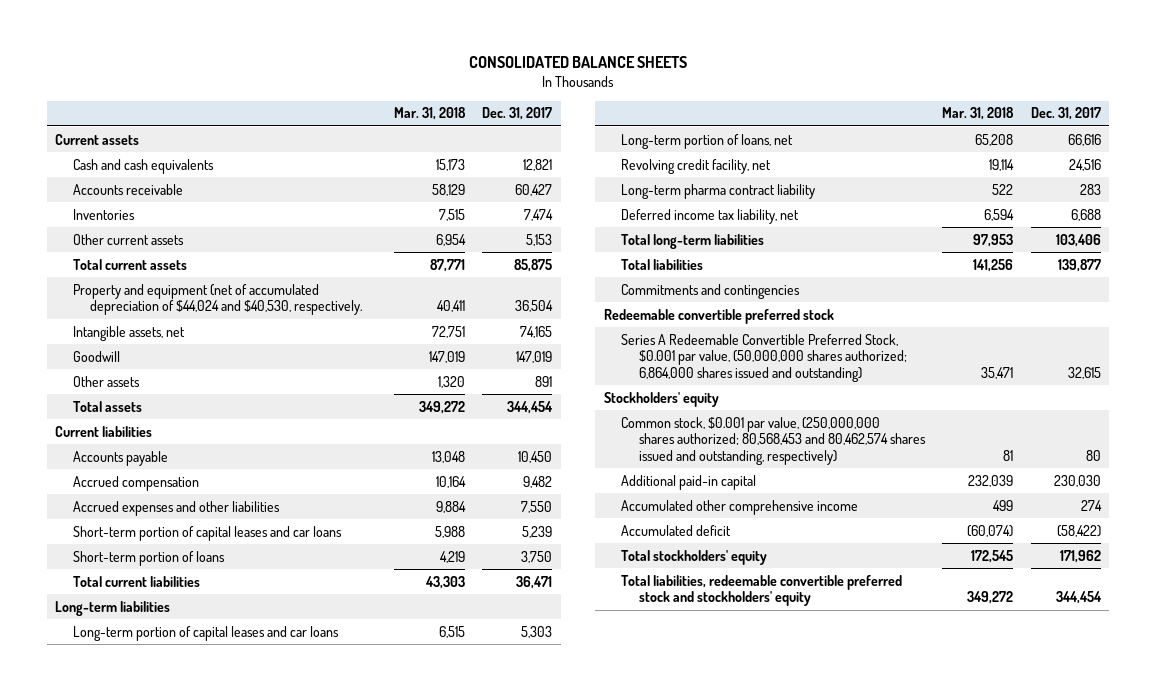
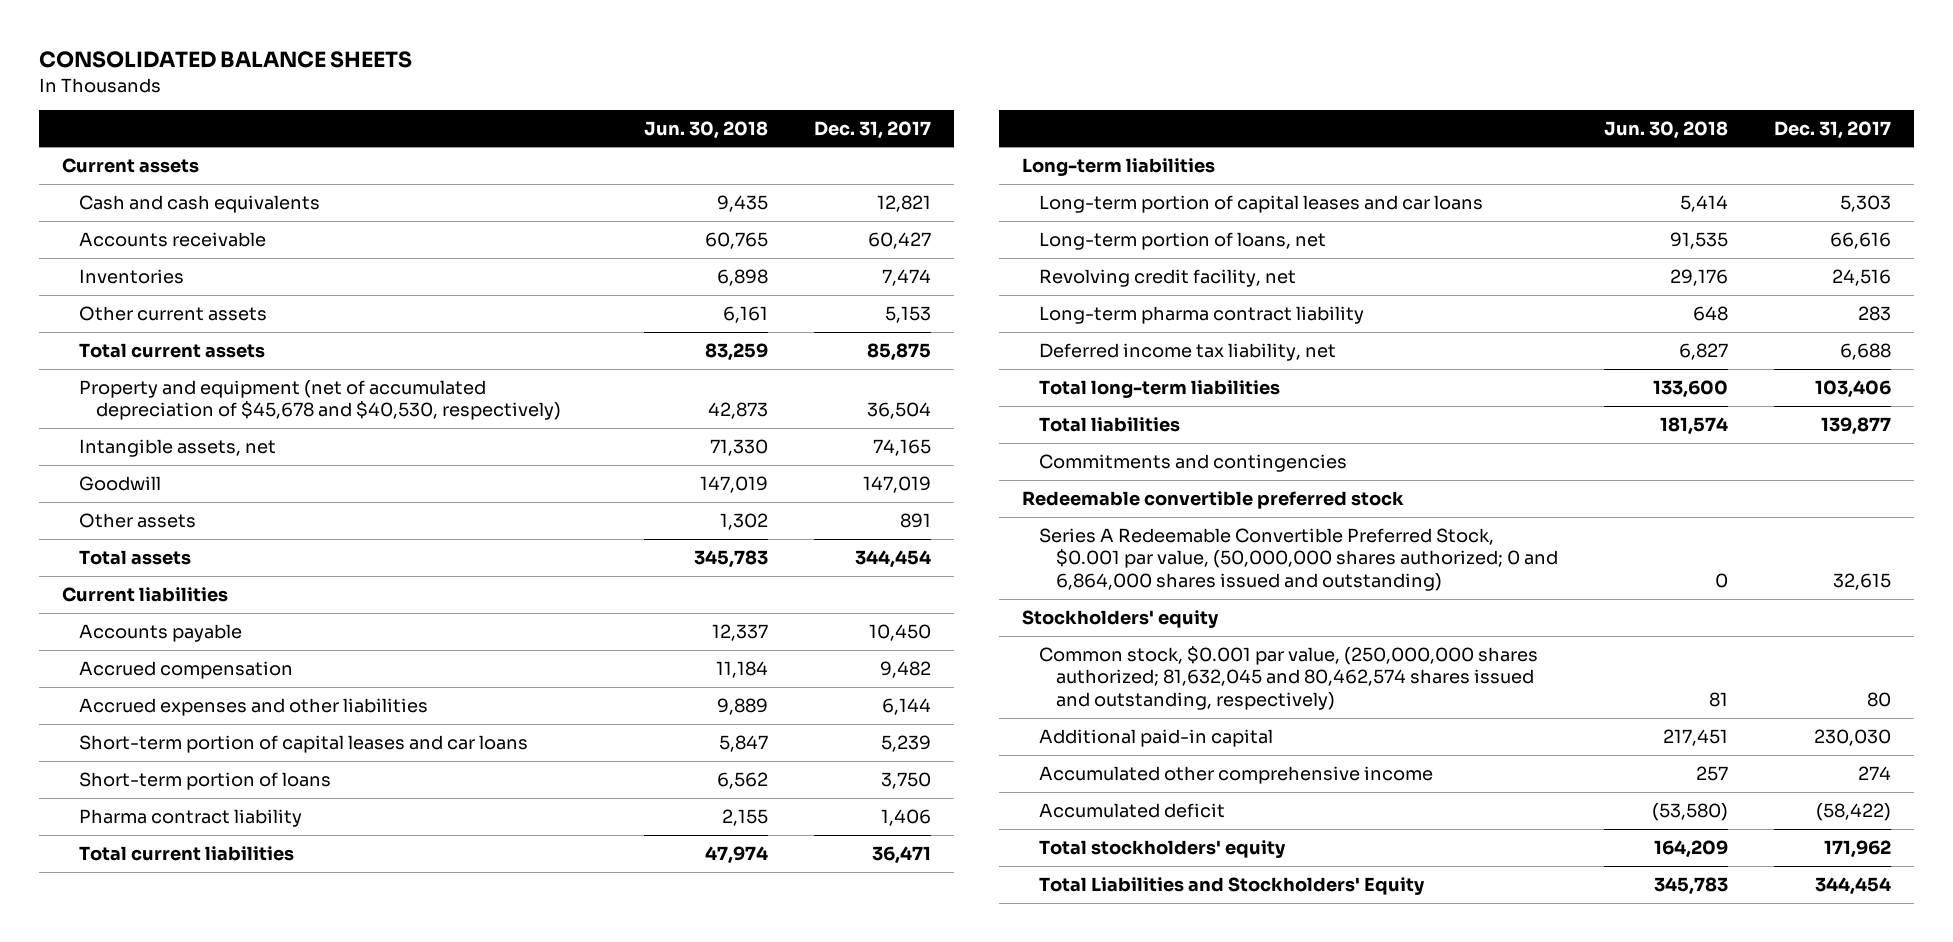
[393,107,466,121] Mar. 31, 2018 -> none
none -> [643,120,768,139] Jun. 30, 2018
[72,283,363,316] Property and equipment (net of accumulated depreciation of $44,024 and $40,530, respectively. -> [78,379,561,421] Property and equipment (net of accumulated depreciation of $45,678 and $40,530, respectively)
[520,500,552,513] 7,550 -> [881,697,931,715] 6,144
none -> [78,808,302,827] Pharma contract liability
[621,333,908,382] Series A Redeemable Convertible Preferred Stock, $0.001 par value, (50,000,000 shares authorized; 6,864,000 shares issued and outstanding) -> [1039,527,1558,591] Series A Redeemable Convertible Preferred Stock, $0.001 par value, (50,000,000 shares authorized; 0 and 6,864,000 shares issued and outstanding)
[621,416,927,465] Common stock, $0.001 par value, (250,000,000 shares authorized; 80,568,453 and 80,462,574 shares issued and outstanding, respectively) -> [1039,645,1539,710] Common stock, $0.001 par value, (250,000,000 shares authorized; 81,632,045 and 80,462,574 shares issued and outstanding, respectively)
[621,574,903,607] Total liabilities, redeemable convertible preferred stock and stockholders' equity -> [1039,876,1426,895] Total Liabilities and Stockholders' Equity

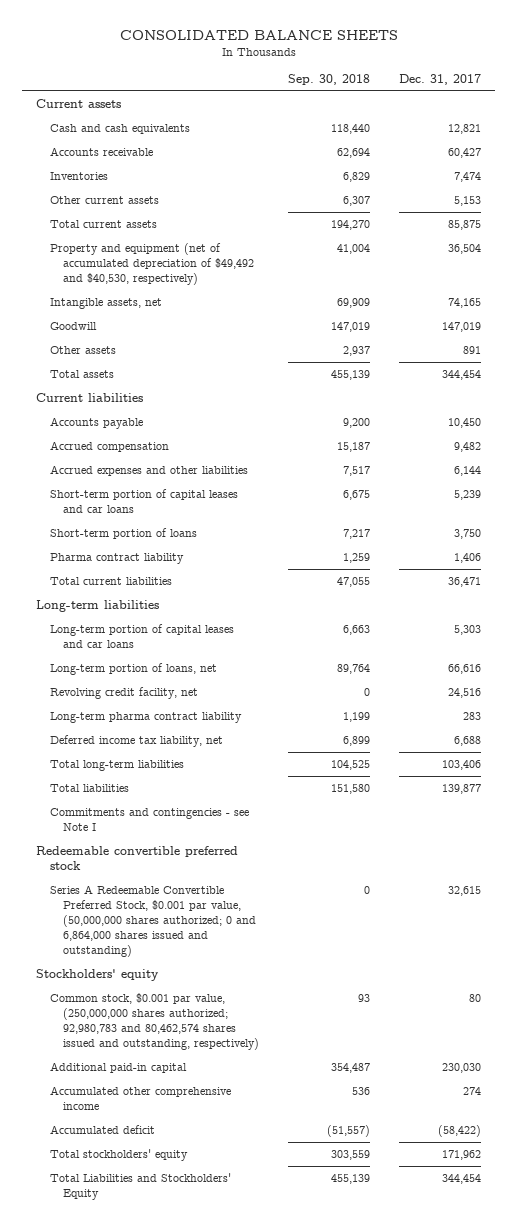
[643,120,768,139] Jun. 30, 2018 -> none
none -> [287,74,370,86] Sep. 30, 2018
[78,379,561,421] Property and equipment (net of accumulated depreciation of $45,678 and $40,530, respectively) -> [49,242,254,285] Property and equipment (net of accumulated depreciation of $49,492 and $40,530, respectively)
[1039,453,1348,472] Commitments and contingencies -> [49,807,249,831] Commitments and contingencies - see Note I
[1039,645,1539,710] Common stock, $0.001 par value, (250,000,000 shares authorized; 81,632,045 and 80,462,574 shares issued and outstanding, respectively) -> [49,992,259,1050] Common stock, $0.001 par value, (250,000,000 shares authorized; 92,980,783 and 80,462,574 shares issued and outstanding, respectively)

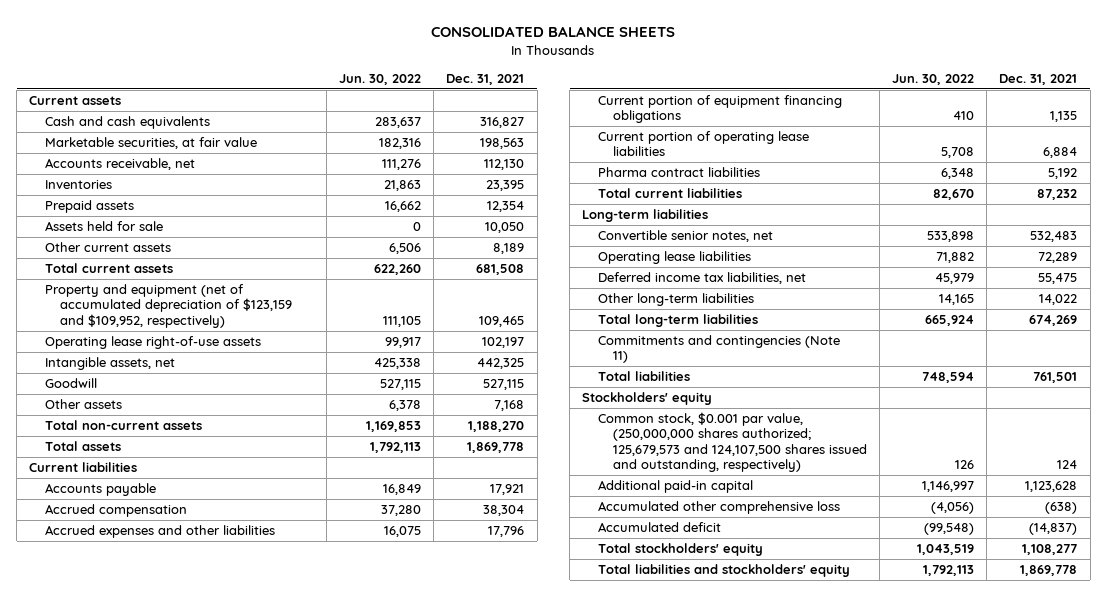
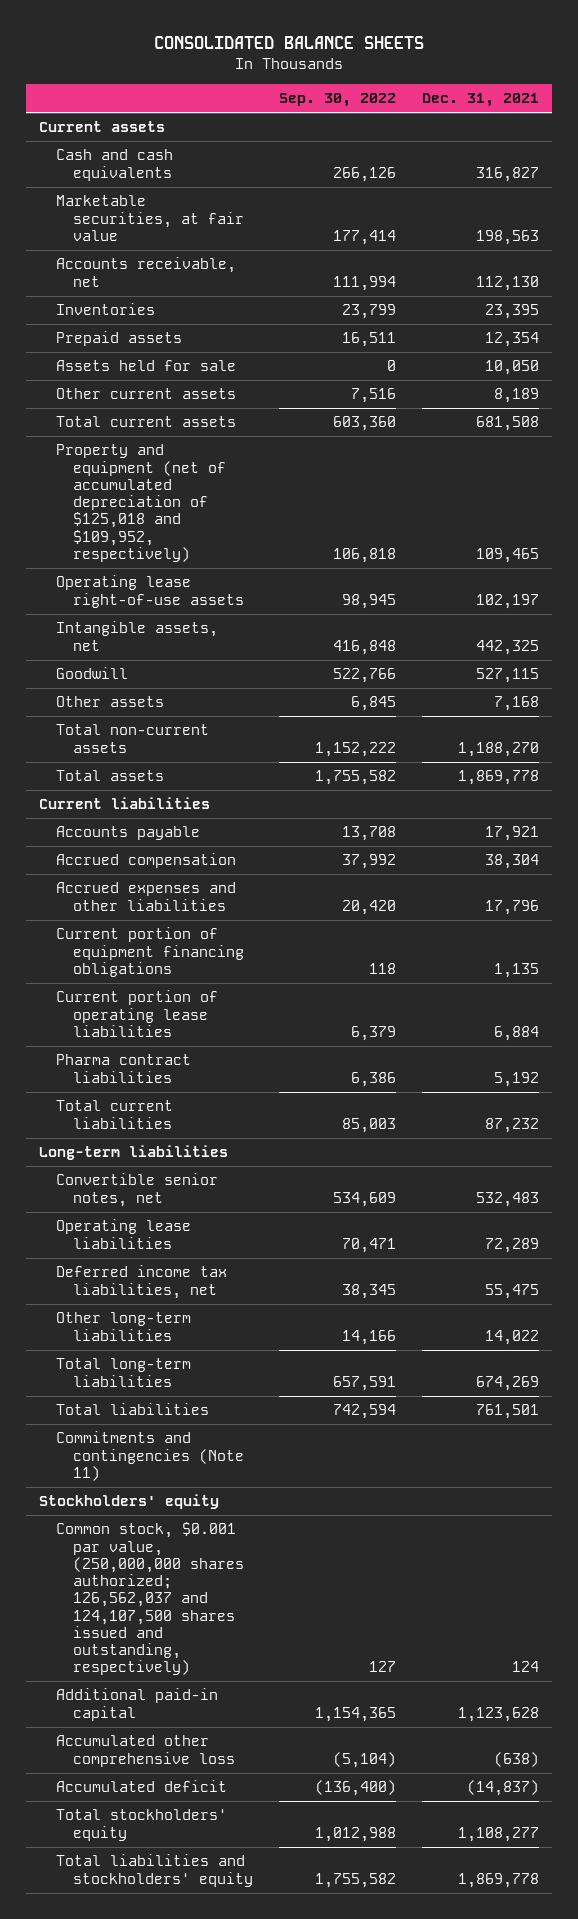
[339,73,422,85] Jun. 30, 2022 -> none
none -> [278,93,396,108] Sep. 30, 2022
[44,284,292,328] Property and equipment (net of accumulated depreciation of $123,159 and $109,952, respectively) -> [56,444,226,562] Property and equipment (net of accumulated depreciation of $125,018 and $109,952, respectively)
[597,335,840,364] Commitments and contingencies (Note 11) -> [56,1431,244,1481] Commitments and contingencies (Note 11)
[597,412,867,473] Common stock, $0.001 par value, (250,000,000 shares authorized; 125,679,573 and 124,107,500 shares issued and outstanding, respectively) -> [56,1522,244,1676] Common stock, $0.001 par value, (250,000,000 shares authorized; 126,562,037 and 124,107,500 shares issued and outstanding, respectively)

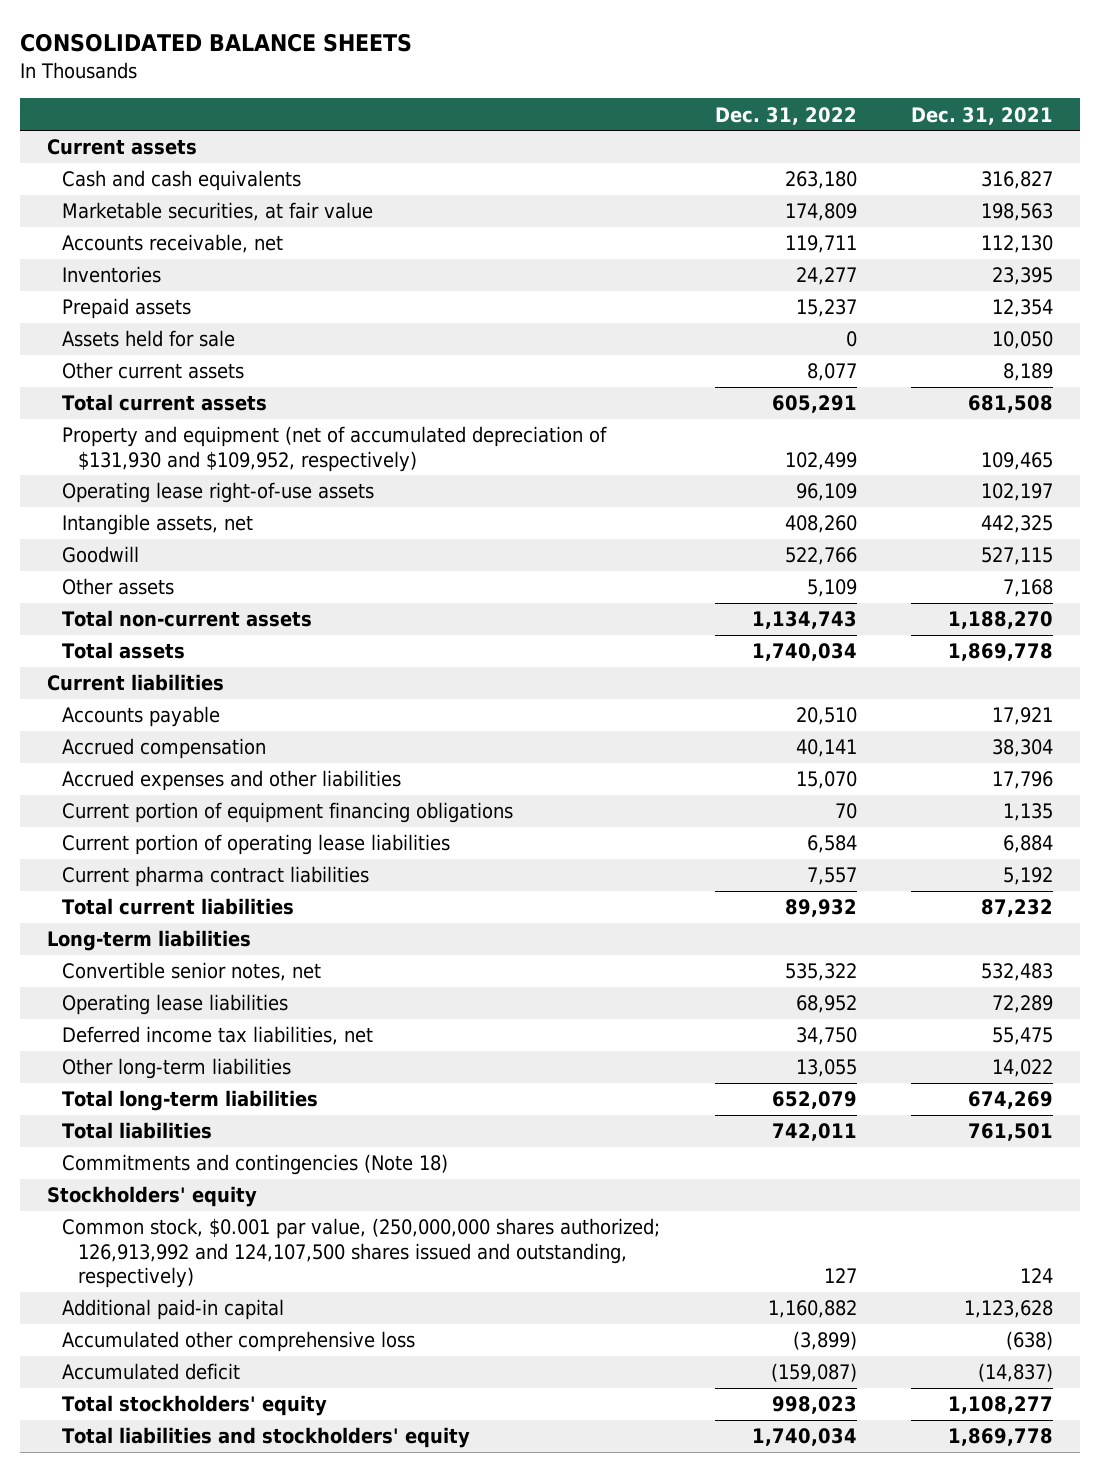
[278,93,396,108] Sep. 30, 2022 -> none
none -> [714,106,857,125] Dec. 31, 2022
[56,444,226,562] Property and equipment (net of accumulated depreciation of $125,018 and $109,952, respectively) -> [62,426,608,472] Property and equipment (net of accumulated depreciation of $131,930 and $109,952, respectively)
[56,1054,192,1083] Pharma contract liabilities -> [62,866,370,888] Current pharma contract liabilities
[56,1431,244,1481] Commitments and contingencies (Note 11) -> [62,1154,449,1176] Commitments and contingencies (Note 18)
[56,1522,244,1676] Common stock, $0.001 par value, (250,000,000 shares authorized; 126,562,037 and 124,107,500 shares issued and outstanding, respectively) -> [62,1218,661,1289] Common stock, $0.001 par value, (250,000,000 shares authorized; 126,913,992 and 124,107,500 shares issued and outstanding, respectively)

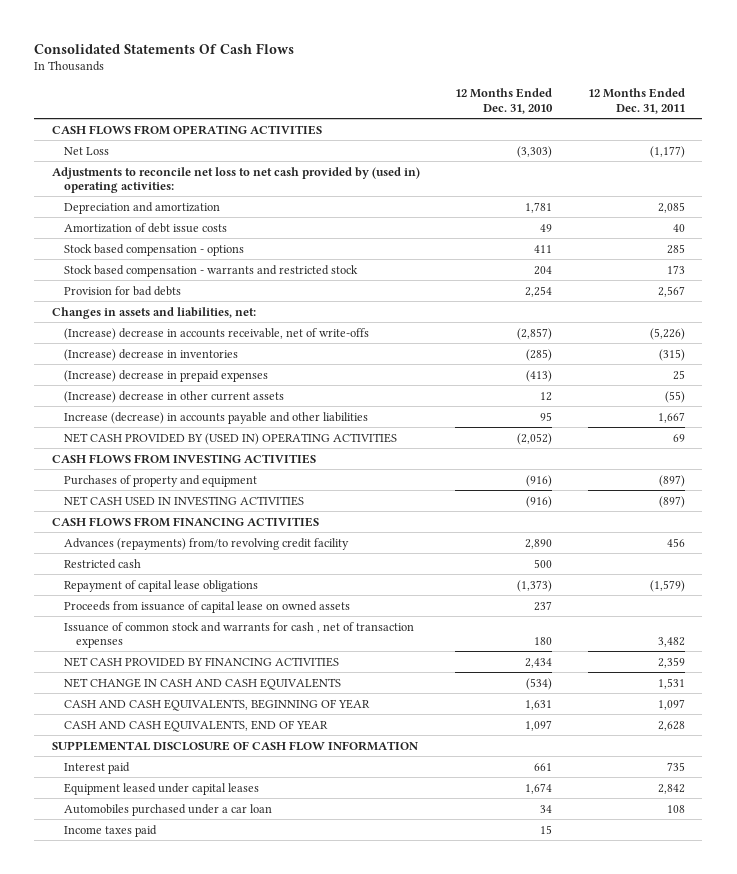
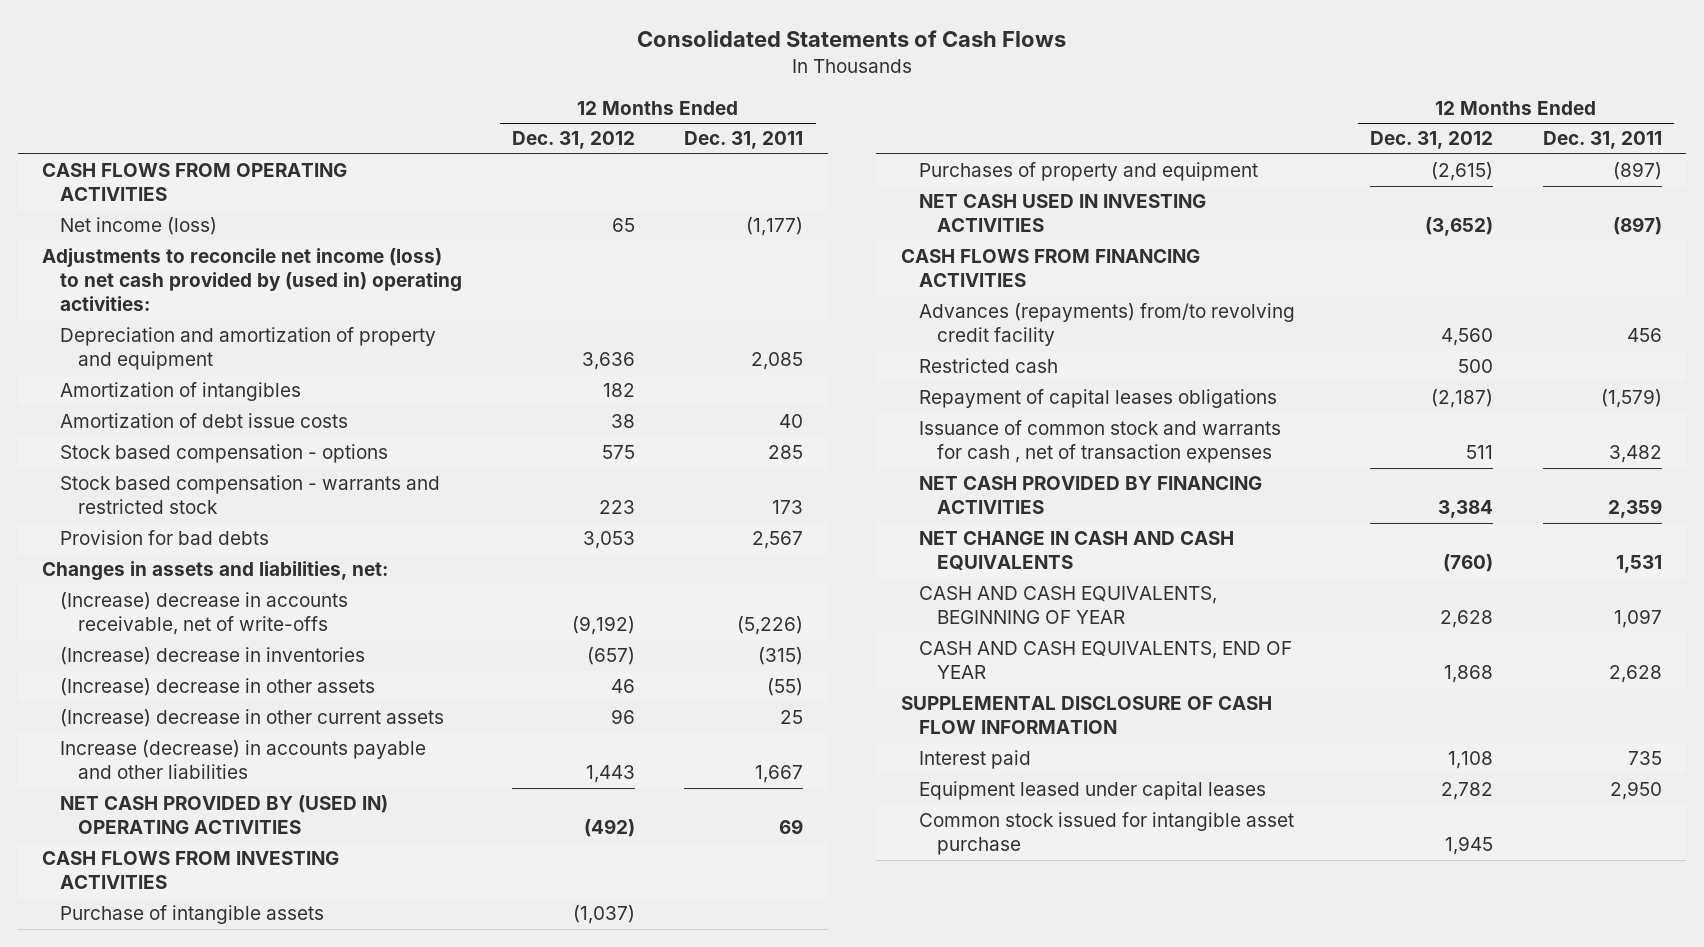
[34,42,295,54] Consolidated Statements Of Cash Flows -> [637,30,1067,48] Consolidated Statements of Cash Flows
[455,88,554,114] 12 Months Ended Dec. 31, 2010 -> none
none -> [511,131,635,150] Dec. 31, 2012
[64,146,110,155] Net Loss -> [60,217,218,236] Net income (loss)
[52,166,421,193] Adjustments to reconcile net loss to net cash provided by (used in) operating activities: -> [42,248,463,312] Adjustments to reconcile net income (loss) to net cash provided by (used in) operating activities:
[64,201,221,214] Depreciation and amortization -> [60,327,437,371] Depreciation and amortization of property and equipment
none -> [60,382,302,402] Amortization of intangibles
[64,369,269,382] (Increase) decrease in prepaid expenses -> none
none -> [60,678,376,697] (Increase) decrease in other assets
[664,390,685,403] (55) -> [780,710,804,725] 25
none -> [60,905,325,925] Purchase of intangible assets
[64,600,351,613] Proceeds from issuance of capital lease on owned assets -> none
[64,579,259,592] Repayment of capital lease obligations -> [918,389,1277,409] Repayment of capital leases obligations
[64,803,273,816] Automobiles purchased under a car loan -> none
[64,824,158,837] Income taxes paid -> none
[657,783,685,794] 2,842 -> [1609,781,1662,801] 2,950
none -> [918,812,1294,856] Common stock issued for intangible asset purchase

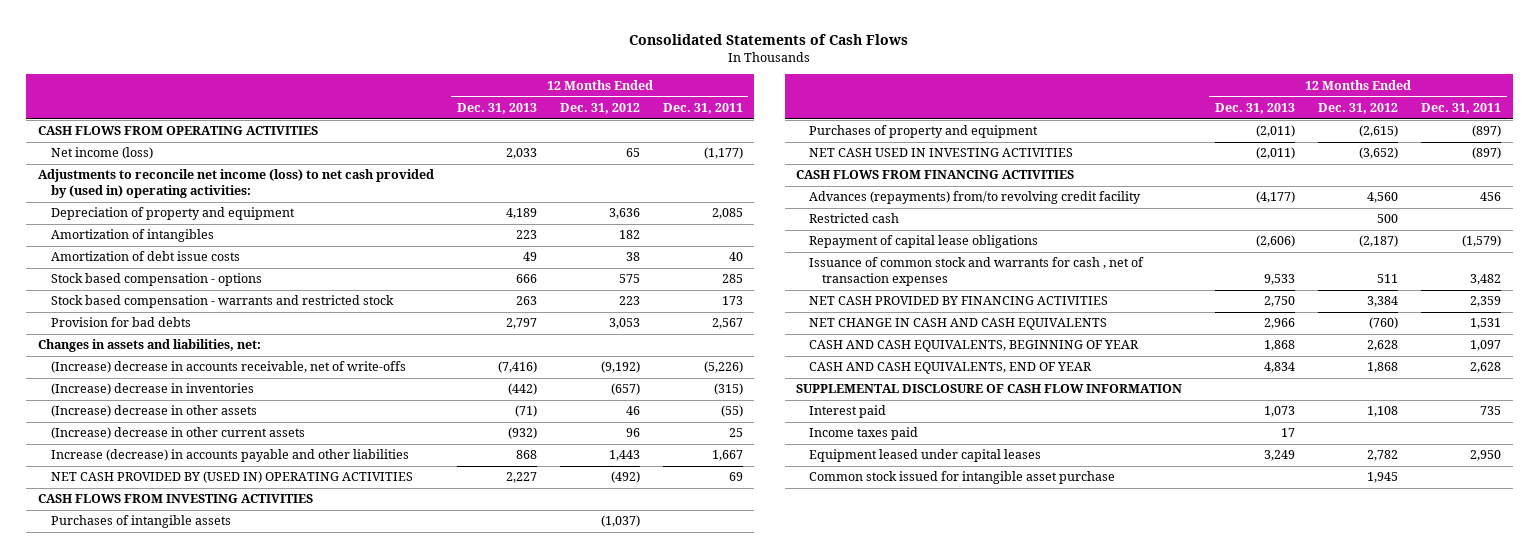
none -> [456,102,537,114] Dec. 31, 2013
[60,327,437,371] Depreciation and amortization of property and equipment -> [50,207,295,221] Depreciation of property and equipment
[60,905,325,925] Purchase of intangible assets -> [50,515,231,529] Purchases of intangible assets
[918,389,1277,409] Repayment of capital leases obligations -> [808,235,1038,249] Repayment of capital lease obligations
none -> [808,427,918,441] Income taxes paid

